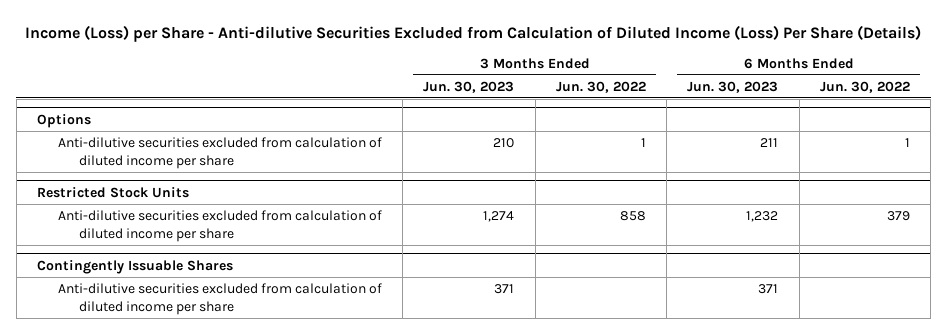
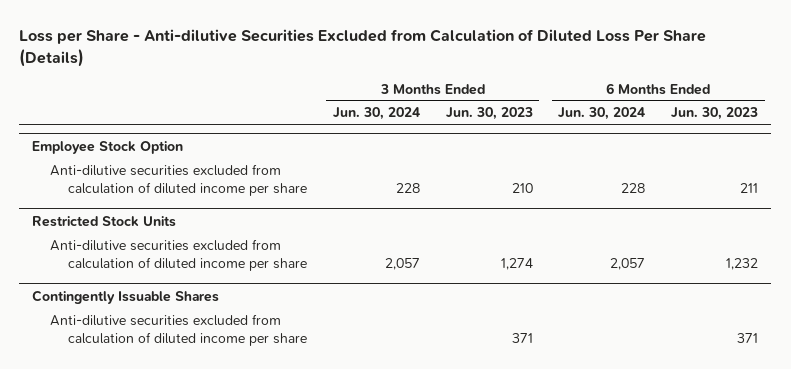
[25,25,922,43] Income (Loss) per Share - Anti-dilutive Securities Excluded from Calculation of Diluted Income (Loss) Per Share (Details) -> [19,29,707,68] Loss per Share - Anti-dilutive Securities Excluded from Calculation of Diluted Loss Per Share (Details)
[555,80,646,93] Jun. 30, 2022 -> none
[819,80,910,93] Jun. 30, 2022 -> none
none -> [332,107,420,121] Jun. 30, 2024
none -> [558,107,646,121] Jun. 30, 2024
[36,113,91,128] Options -> [32,140,184,154] Employee Stock Option

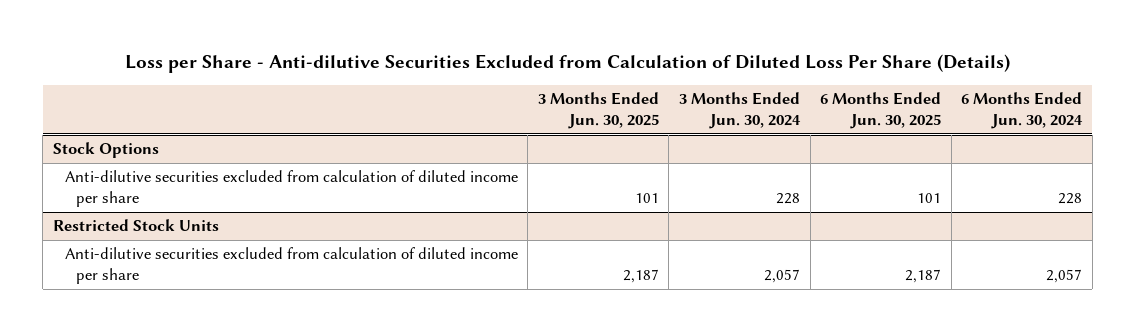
[445,107,533,121] Jun. 30, 2023 -> none
[671,107,759,121] Jun. 30, 2023 -> none
none -> [537,92,659,130] 3 Months Ended Jun. 30, 2025
none -> [820,92,942,130] 6 Months Ended Jun. 30, 2025
[32,140,184,154] Employee Stock Option -> [53,142,160,159] Stock Options
[32,289,220,304] Contingently Issuable Shares -> none
[50,313,307,346] Anti-dilutive securities excluded from calculation of diluted income per share -> none

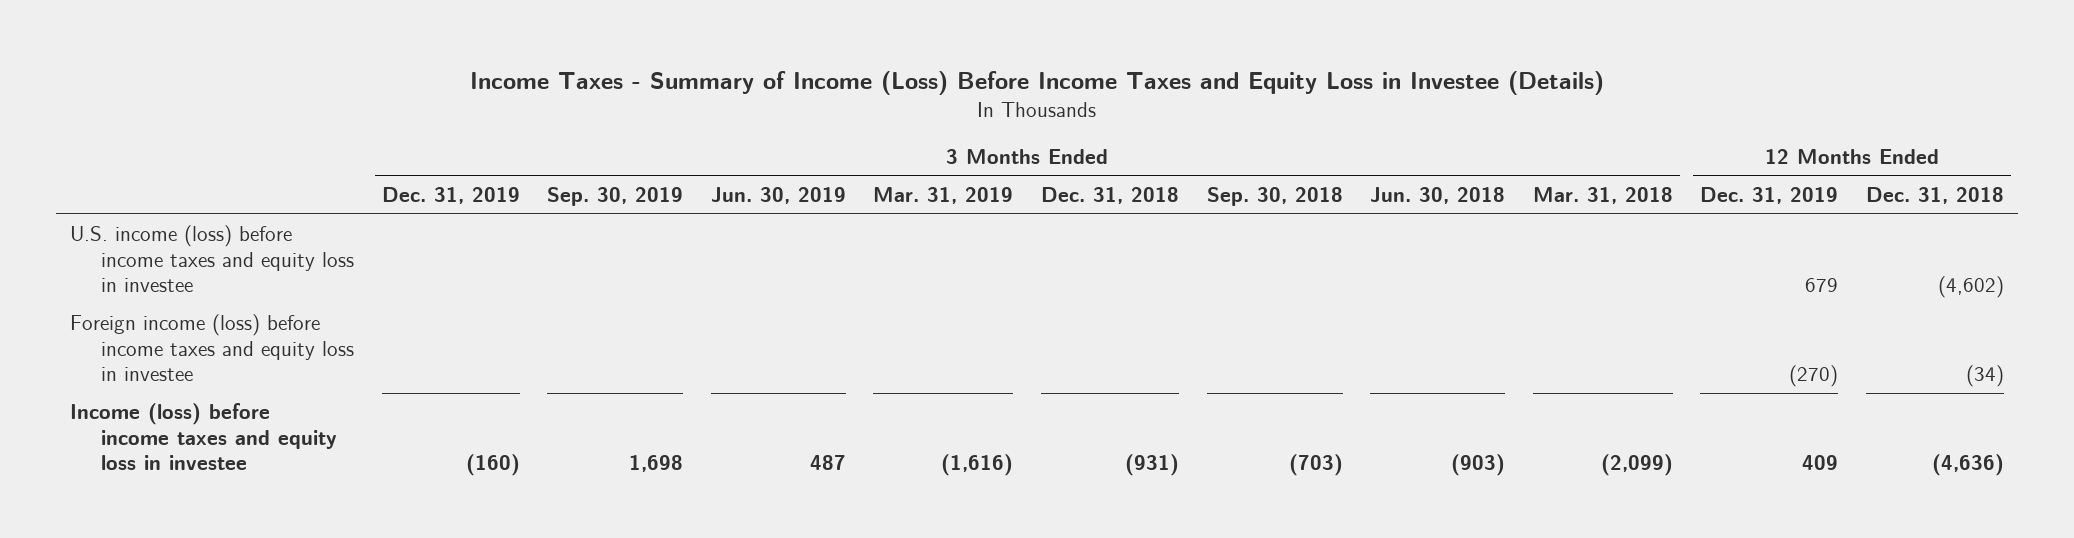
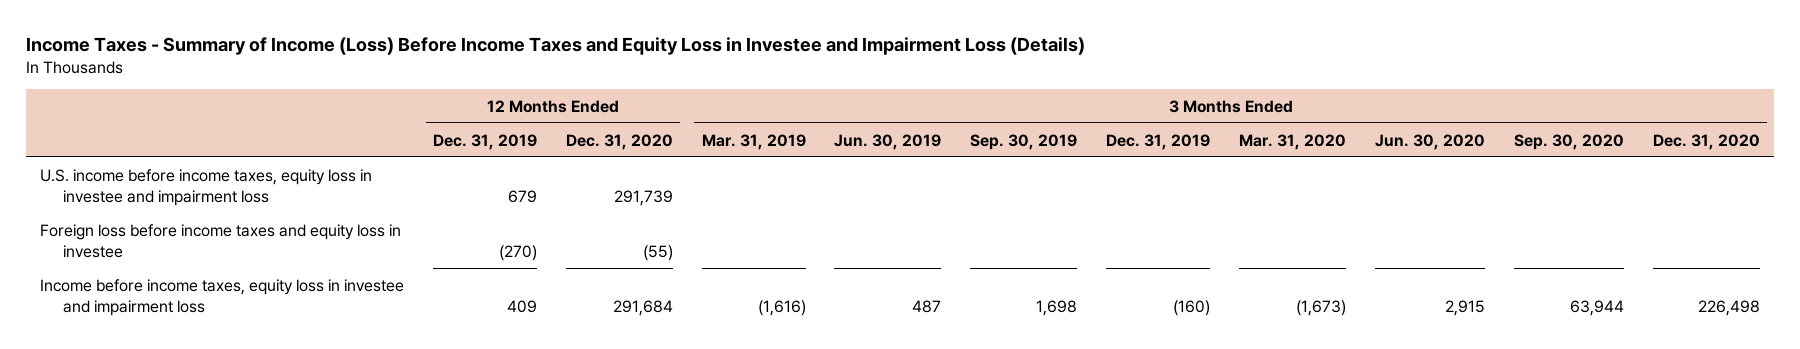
[469,70,1604,95] Income Taxes - Summary of Income (Loss) Before Income Taxes and Equity Loss in Investee (Details) -> [25,36,1085,55] Income Taxes - Summary of Income (Loss) Before Income Taxes and Equity Loss in Investee and Impairment Loss (Details)
[1040,187,1179,205] Dec. 31, 2018 -> none
[1206,187,1343,207] Sep. 30, 2018 -> none
[1370,187,1506,205] Jun. 30, 2018 -> none
[1532,187,1673,205] Mar. 31, 2018 -> none
[1865,187,2004,205] Dec. 31, 2018 -> none
none -> [565,133,673,150] Dec. 31, 2020
none -> [1238,133,1346,150] Mar. 31, 2020
none -> [1374,133,1485,150] Jun. 30, 2020
none -> [1513,133,1624,150] Sep. 30, 2020
none -> [1652,133,1760,150] Dec. 31, 2020
[69,225,355,293] U.S. income (loss) before income taxes and equity loss in investee -> [40,168,373,206] U.S. income before income taxes, equity loss in investee and impairment loss
[69,314,355,382] Foreign income (loss) before income taxes and equity loss in investee -> [40,223,402,258] Foreign loss before income taxes and equity loss in investee
[69,403,338,471] Income (loss) before income taxes and equity loss in investee -> [40,278,405,316] Income before income taxes, equity loss in investee and impairment loss

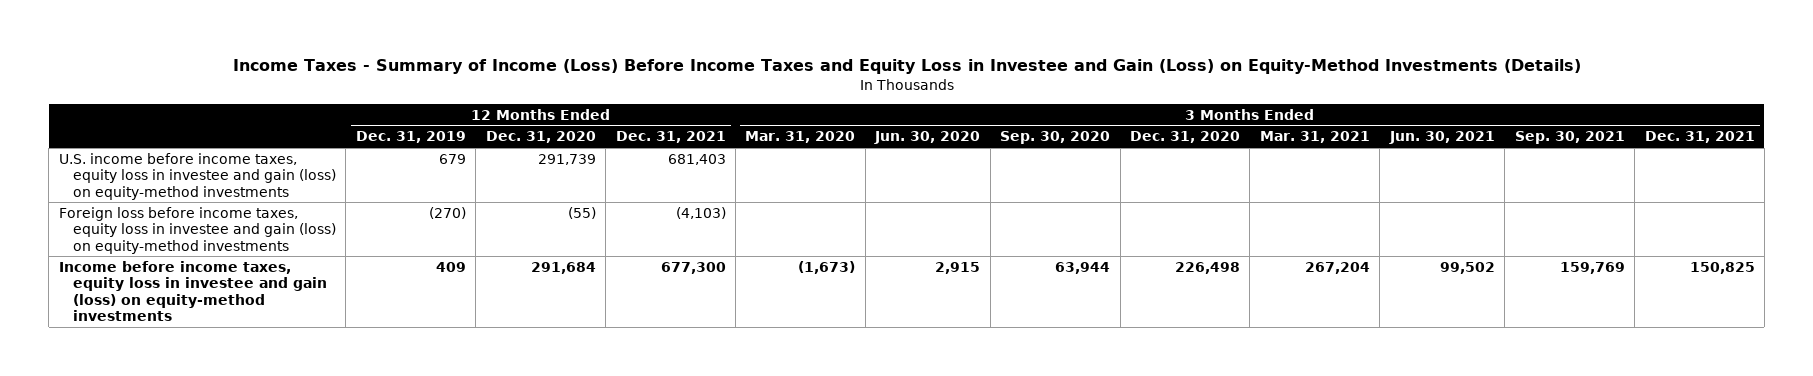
[25,36,1085,55] Income Taxes - Summary of Income (Loss) Before Income Taxes and Equity Loss in Investee and Impairment Loss (Details) -> [232,58,1581,74] Income Taxes - Summary of Income (Loss) Before Income Taxes and Equity Loss in Investee and Gain (Loss) on Equity-Method Investments (Details)
[701,133,806,150] Mar. 31, 2019 -> none
[834,133,942,150] Jun. 30, 2019 -> none
[970,133,1078,150] Sep. 30, 2019 -> none
[1106,133,1211,150] Dec. 31, 2019 -> none
none -> [615,131,726,144] Dec. 31, 2021
none -> [1259,131,1370,144] Mar. 31, 2021
none -> [1388,131,1495,145] Jun. 30, 2021
none -> [1514,131,1625,145] Sep. 30, 2021
none -> [1644,131,1755,144] Dec. 31, 2021
[40,168,373,206] U.S. income before income taxes, equity loss in investee and impairment loss -> [58,152,336,200] U.S. income before income taxes, equity loss in investee and gain (loss) on equity-method investments
[40,223,402,258] Foreign loss before income taxes and equity loss in investee -> [58,206,336,254] Foreign loss before income taxes, equity loss in investee and gain (loss) on equity-method investments
[40,278,405,316] Income before income taxes, equity loss in investee and impairment loss -> [58,260,327,322] Income before income taxes, equity loss in investee and gain (loss) on equity-method investments

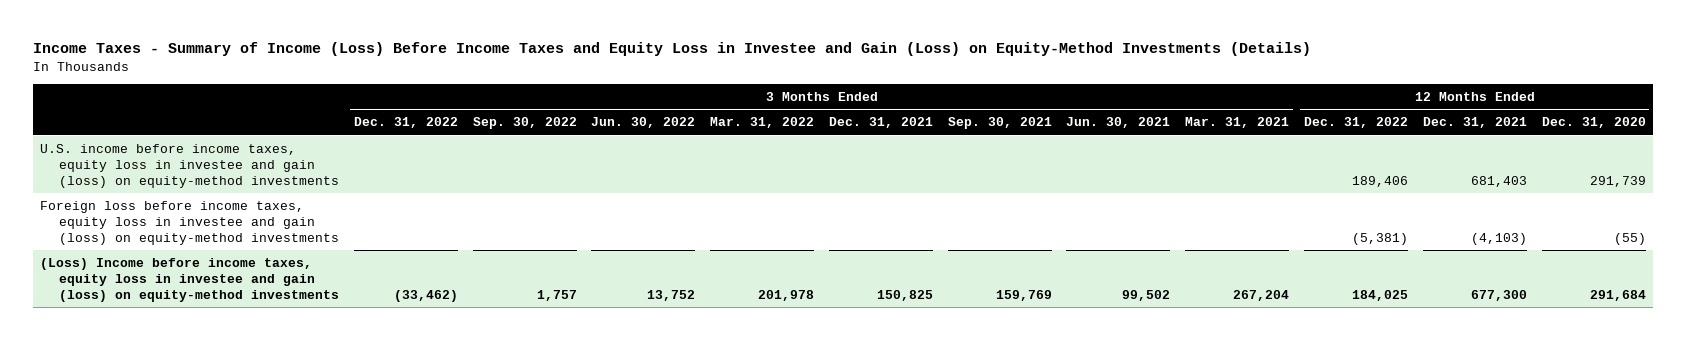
[355,131,466,144] Dec. 31, 2019 -> none
[745,131,856,144] Mar. 31, 2020 -> none
[874,131,981,145] Jun. 30, 2020 -> none
[1000,131,1111,145] Sep. 30, 2020 -> none
[1130,131,1241,144] Dec. 31, 2020 -> none
none -> [353,117,458,129] Dec. 31, 2022
none -> [472,117,577,130] Sep. 30, 2022
none -> [591,117,696,129] Jun. 30, 2022
none -> [710,117,815,129] Mar. 31, 2022
none -> [1304,117,1409,129] Dec. 31, 2022
[58,260,327,322] Income before income taxes, equity loss in investee and gain (loss) on equity-method investments -> [40,258,340,302] (Loss) Income before income taxes, equity loss in investee and gain (loss) on equity-method investments

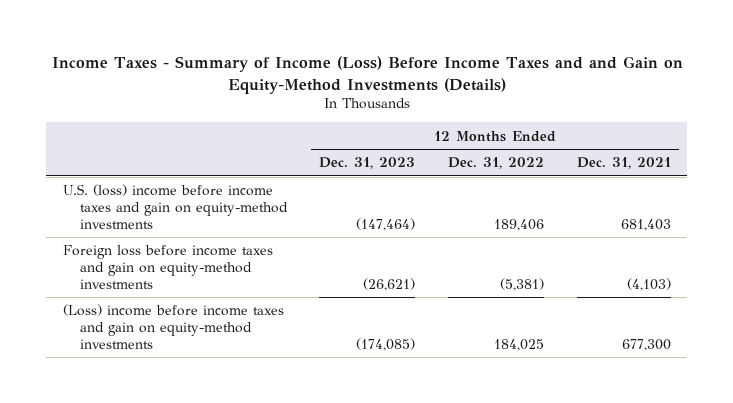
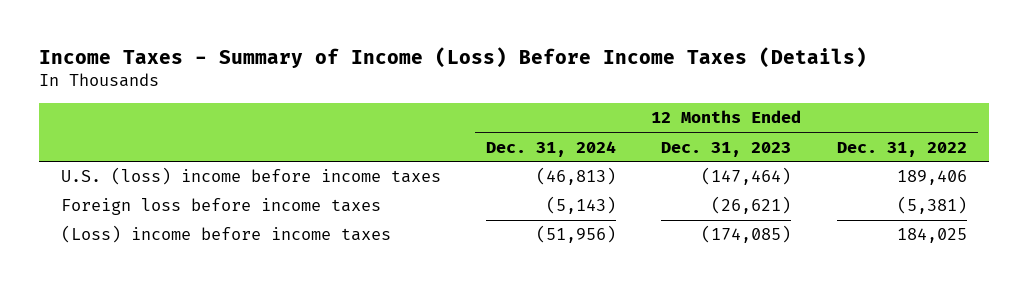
[51,56,683,94] Income Taxes - Summary of Income (Loss) Before Income Taxes and and Gain on Equity-Method Investments (Details) -> [38,47,867,69] Income Taxes - Summary of Income (Loss) Before Income Taxes (Details)
[576,157,671,170] Dec. 31, 2021 -> none
none -> [486,140,617,157] Dec. 31, 2024
[62,184,288,229] U.S. (loss) income before income taxes and gain on equity-method investments -> [61,167,442,186] U.S. (loss) income before income taxes
[62,245,273,289] Foreign loss before income taxes and gain on equity-method investments -> [61,198,382,216] Foreign loss before income taxes
[62,304,284,349] (Loss) income before income taxes and gain on equity-method investments -> [61,225,392,244] (Loss) income before income taxes

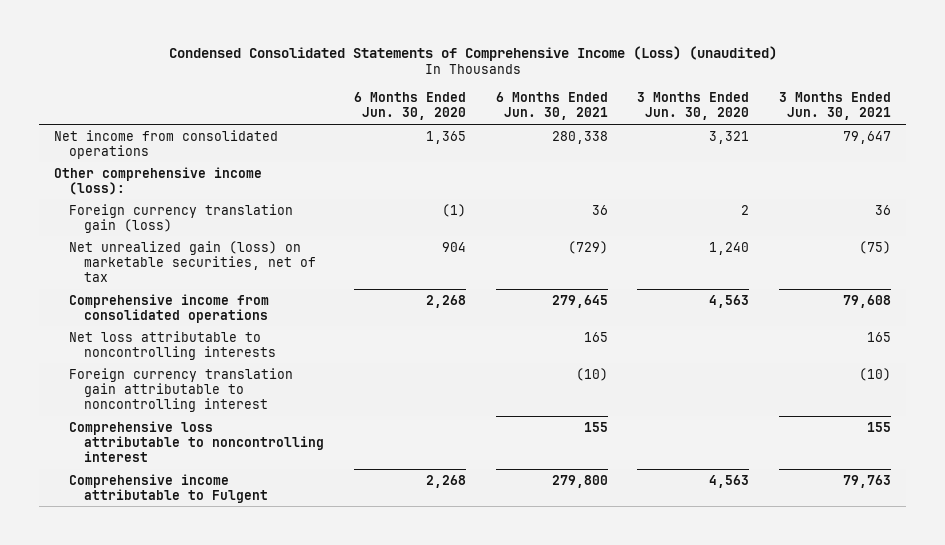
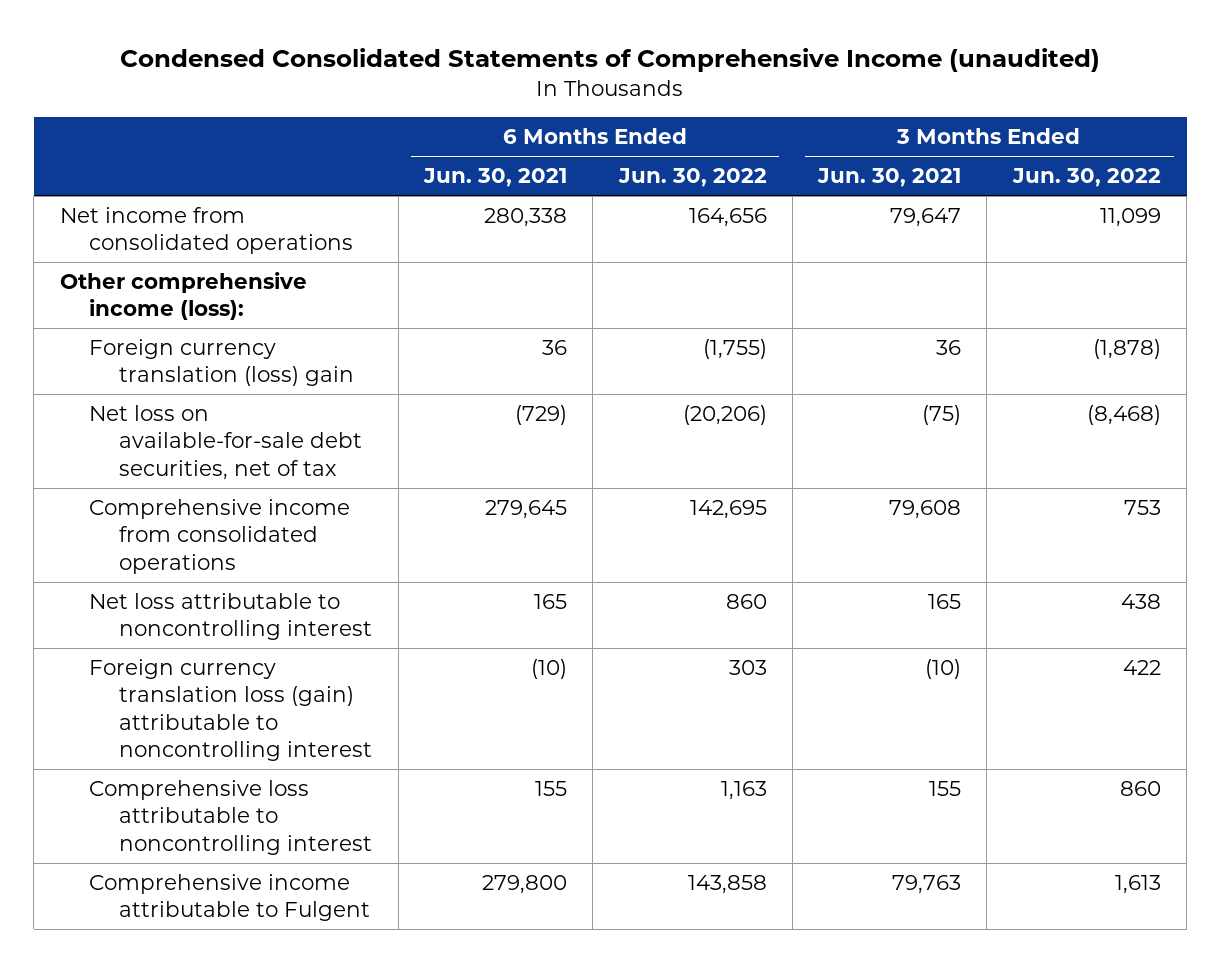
[168,45,777,61] Condensed Consolidated Statements of Comprehensive Income (Loss) (unaudited) -> [120,48,1101,73] Condensed Consolidated Statements of Comprehensive Income (unaudited)
[353,92,466,121] 6 Months Ended Jun. 30, 2020 -> none
[637,92,750,121] 3 Months Ended Jun. 30, 2020 -> none
none -> [617,168,767,188] Jun. 30, 2022
none -> [1011,168,1161,188] Jun. 30, 2022
[68,203,293,233] Foreign currency translation gain (loss) -> [89,338,355,387] Foreign currency translation (loss) gain
[68,240,316,282] Net unrealized gain (loss) on marketable securities, net of tax -> [89,404,363,480] Net loss on available-for-sale debt securities, net of tax
[68,330,276,360] Net loss attributable to noncontrolling interests -> [89,592,373,641] Net loss attributable to noncontrolling interest
[68,367,293,412] Foreign currency translation gain attributable to noncontrolling interest -> [89,658,373,761] Foreign currency translation loss (gain) attributable to noncontrolling interest

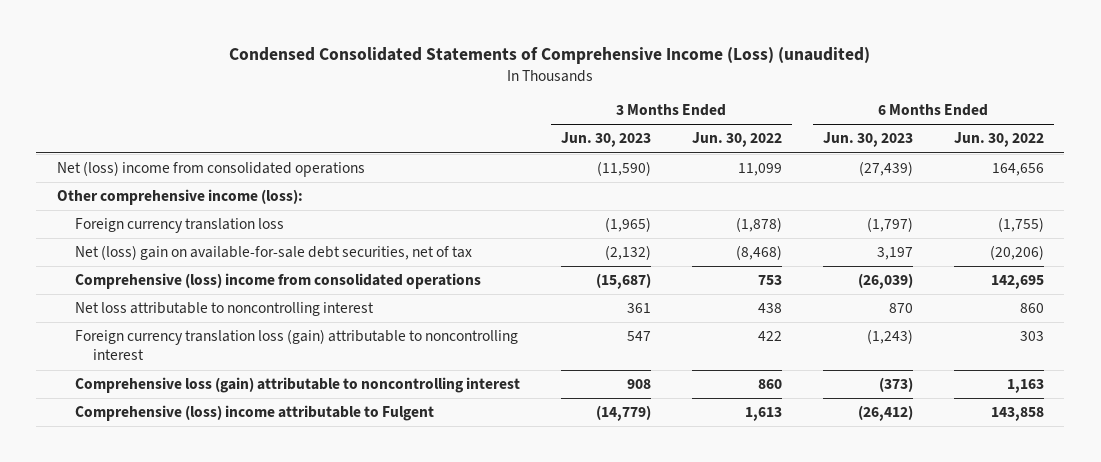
[120,48,1101,73] Condensed Consolidated Statements of Comprehensive Income (unaudited) -> [229,47,871,65] Condensed Consolidated Statements of Comprehensive Income (Loss) (unaudited)
[422,168,567,188] Jun. 30, 2021 -> none
[817,168,962,188] Jun. 30, 2021 -> none
none -> [560,132,651,148] Jun. 30, 2023
none -> [822,132,913,148] Jun. 30, 2023
[59,206,354,255] Net income from consolidated operations -> [56,161,365,178] Net (loss) income from consolidated operations
[89,338,355,387] Foreign currency translation (loss) gain -> [74,218,284,234] Foreign currency translation loss
[89,404,363,480] Net loss on available-for-sale debt securities, net of tax -> [74,245,472,261] Net (loss) gain on available-for-sale debt securities, net of tax
[89,498,351,574] Comprehensive income from consolidated operations -> [74,273,481,290] Comprehensive (loss) income from consolidated operations
[89,779,373,855] Comprehensive loss attributable to noncontrolling interest -> [74,377,520,394] Comprehensive loss (gain) attributable to noncontrolling interest
[89,873,371,922] Comprehensive income attributable to Fulgent -> [74,405,434,422] Comprehensive (loss) income attributable to Fulgent

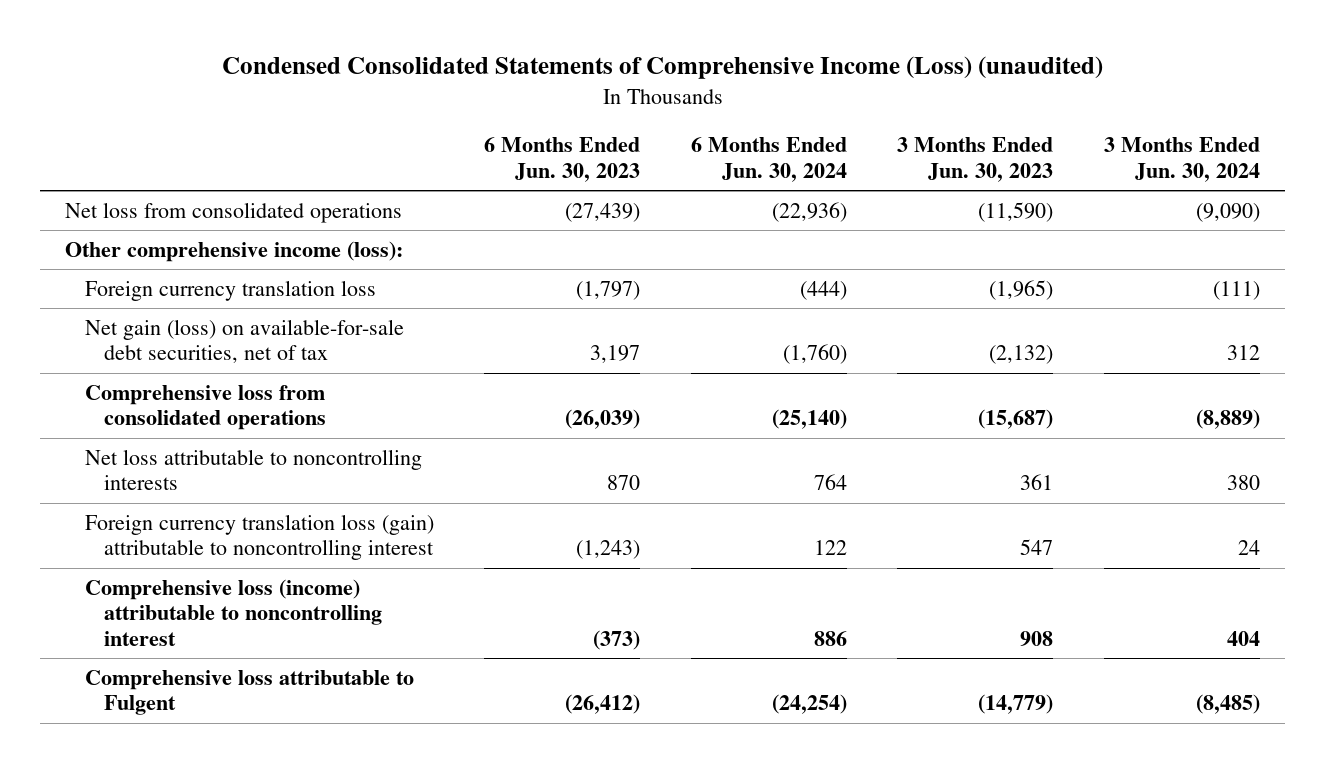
[691,132,782,148] Jun. 30, 2022 -> none
[953,132,1044,148] Jun. 30, 2022 -> none
none -> [690,137,847,182] 6 Months Ended Jun. 30, 2024
none -> [1103,137,1260,182] 3 Months Ended Jun. 30, 2024
[56,161,365,178] Net (loss) income from consolidated operations -> [65,201,403,223] Net loss from consolidated operations
[74,245,472,261] Net (loss) gain on available-for-sale debt securities, net of tax -> [84,318,404,364] Net gain (loss) on available-for-sale debt securities, net of tax
[74,273,481,290] Comprehensive (loss) income from consolidated operations -> [84,384,327,431] Comprehensive loss from consolidated operations
[74,302,374,317] Net loss attributable to noncontrolling interest -> [84,448,422,491] Net loss attributable to noncontrolling interests
[74,377,520,394] Comprehensive loss (gain) attributable to noncontrolling interest -> [84,578,383,646] Comprehensive loss (income) attributable to noncontrolling interest
[74,405,434,422] Comprehensive (loss) income attributable to Fulgent -> [84,669,414,716] Comprehensive loss attributable to Fulgent

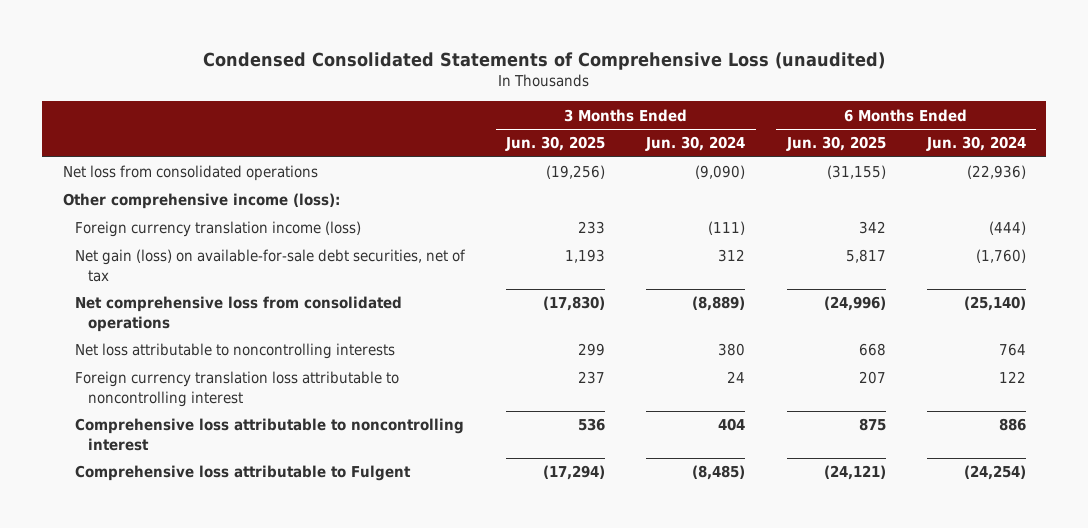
[221,56,1103,80] Condensed Consolidated Statements of Comprehensive Income (Loss) (unaudited) -> [203,51,886,70] Condensed Consolidated Statements of Comprehensive Loss (unaudited)
[484,137,641,182] 6 Months Ended Jun. 30, 2023 -> none
[897,137,1054,182] 3 Months Ended Jun. 30, 2023 -> none
none -> [505,136,606,152] Jun. 30, 2025
none -> [785,136,886,152] Jun. 30, 2025
[84,279,376,301] Foreign currency translation loss -> [75,221,362,238] Foreign currency translation income (loss)
[84,384,327,431] Comprehensive loss from consolidated operations -> [75,296,403,332] Net comprehensive loss from consolidated operations
[84,513,435,561] Foreign currency translation loss (gain) attributable to noncontrolling interest -> [75,371,400,407] Foreign currency translation loss attributable to noncontrolling interest
[84,578,383,646] Comprehensive loss (income) attributable to noncontrolling interest -> [75,418,465,451] Comprehensive loss attributable to noncontrolling interest

